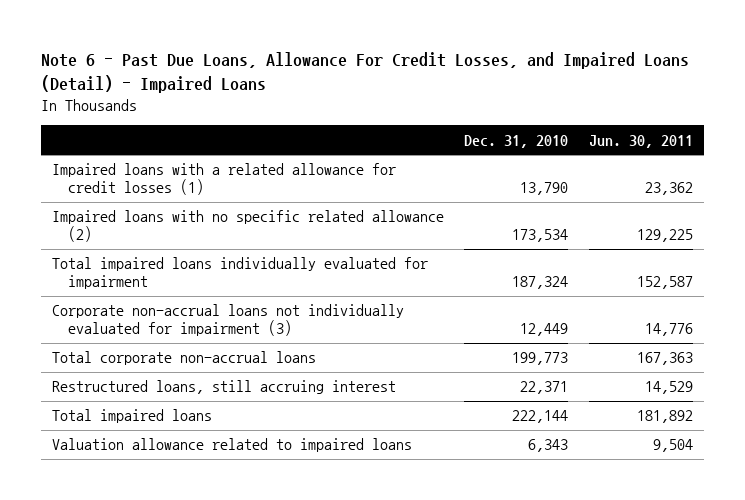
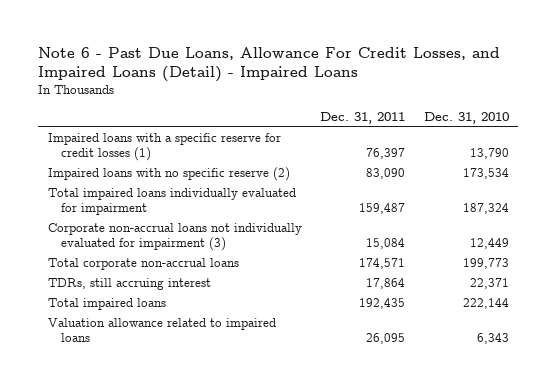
[589,134,694,148] Jun. 30, 2011 -> none
none -> [320,112,406,125] Dec. 31, 2011
[51,163,396,196] Impaired loans with a related allowance for credit losses (1) -> [47,133,281,162] Impaired loans with a specific reserve for credit losses (1)
[51,210,444,243] Impaired loans with no specific related allowance (2) -> [47,167,290,182] Impaired loans with no specific reserve (2)
[51,380,396,395] Restructured loans, still accruing interest -> [47,278,211,291] TDRs, still accruing interest

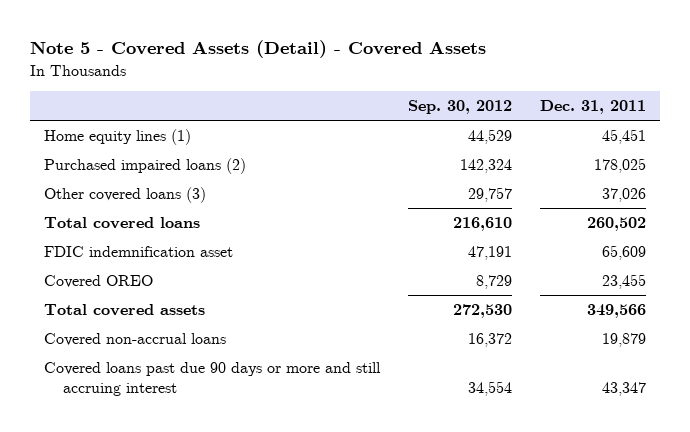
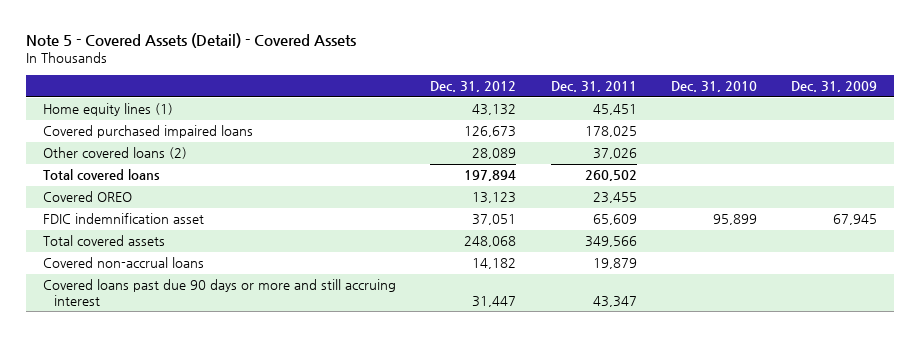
[407,100,512,115] Sep. 30, 2012 -> none
none -> [430,81,517,93] Dec. 31, 2012
none -> [670,81,757,93] Dec. 31, 2010
none -> [790,81,877,93] Dec. 31, 2009
[43,157,246,174] Purchased impaired loans (2) -> [43,125,254,139] Covered purchased impaired loans
[43,186,206,203] Other covered loans (3) -> [43,147,188,160] Other covered loans (2)
[43,245,233,257] FDIC indemnification asset -> [43,213,205,225] FDIC indemnification asset

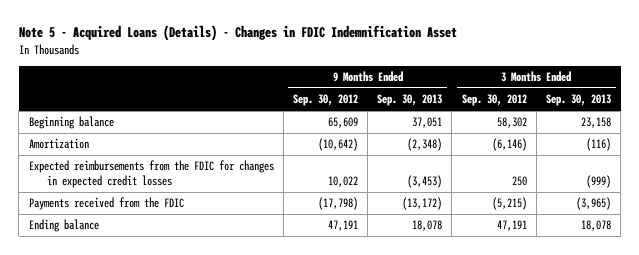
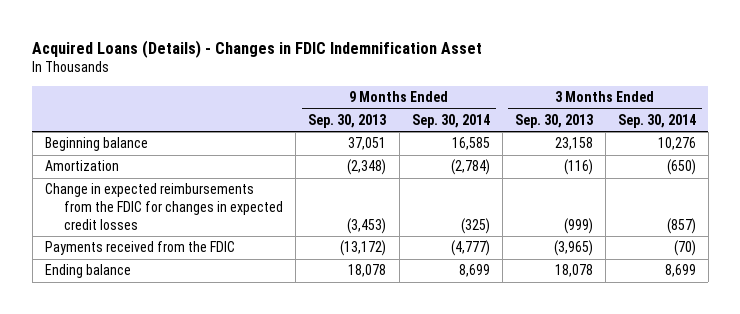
[18,25,457,42] Note 5 - Acquired Loans (Details) - Changes in FDIC Indemnification Asset -> [32,39,483,58] Acquired Loans (Details) - Changes in FDIC Indemnification Asset
[292,94,358,107] Sep. 30, 2012 -> none
[461,94,527,107] Sep. 30, 2012 -> none
none -> [411,113,490,128] Sep. 30, 2014
none -> [617,113,696,128] Sep. 30, 2014
[28,160,274,188] Expected reimbursements from the FDIC for changes in expected credit losses -> [44,183,284,230] Change in expected reimbursements from the FDIC for changes in expected credit losses

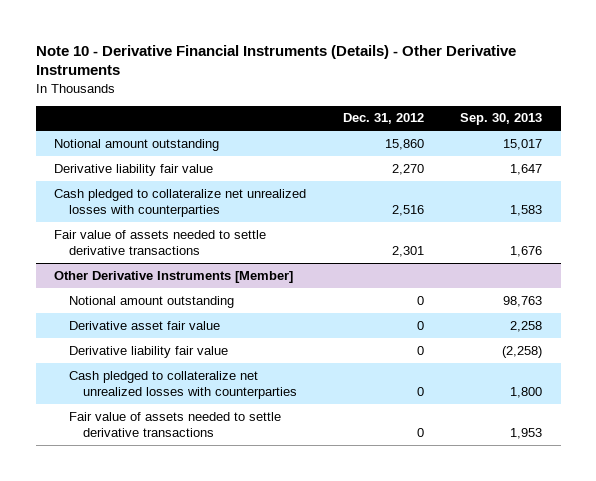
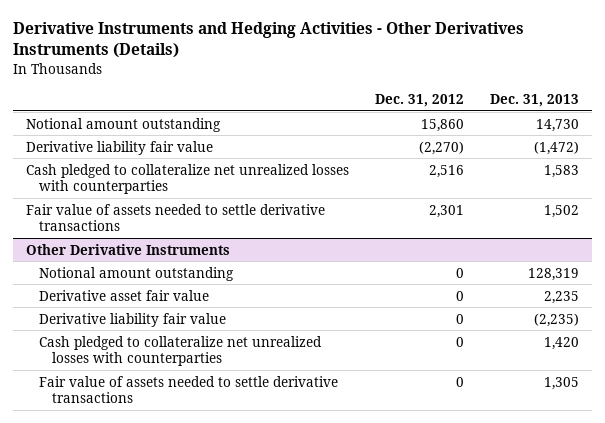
[35,44,516,76] Note 10 - Derivative Financial Instruments (Details) - Other Derivative Instruments -> [12,22,524,59] Derivative Instruments and Hedging Activities - Other Derivatives Instruments (Details)
[460,113,543,126] Sep. 30, 2013 -> none
none -> [489,94,579,108] Dec. 31, 2013
[391,163,424,175] 2,270 -> [418,140,464,155] (2,270)
[54,270,294,283] Other Derivative Instruments [Member] -> [25,243,230,255] Other Derivative Instruments

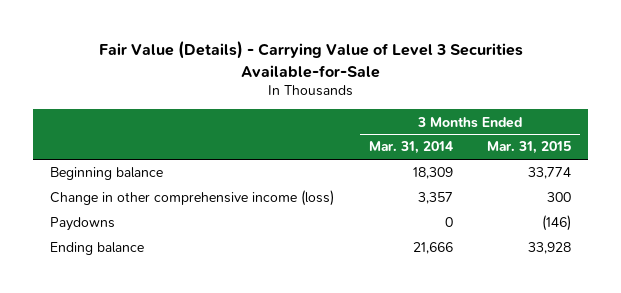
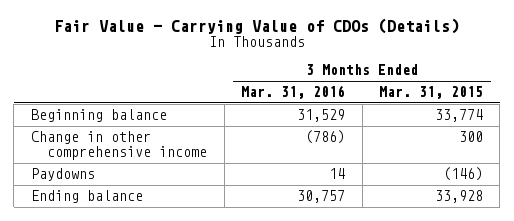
[98,40,523,78] Fair Value (Details) - Carrying Value of Level 3 Securities Available-for-Sale -> [53,17,459,34] Fair Value - Carrying Value of CDOs (Details)
[368,141,453,155] Mar. 31, 2014 -> none
none -> [241,85,346,100] Mar. 31, 2016
[50,190,335,207] Change in other comprehensive income (loss) -> [30,131,208,160] Change in other comprehensive income

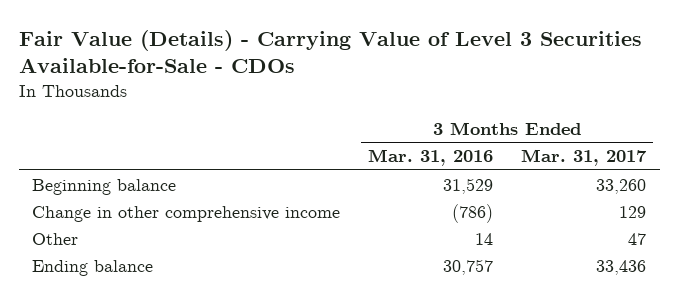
[53,17,459,34] Fair Value - Carrying Value of CDOs (Details) -> [18,29,642,74] Fair Value (Details) - Carrying Value of Level 3 Securities Available-for-Sale - CDOs
[378,86,483,100] Mar. 31, 2015 -> none
none -> [520,148,647,166] Mar. 31, 2017
[30,168,95,182] Paydowns -> none
none -> [32,232,79,245] Other

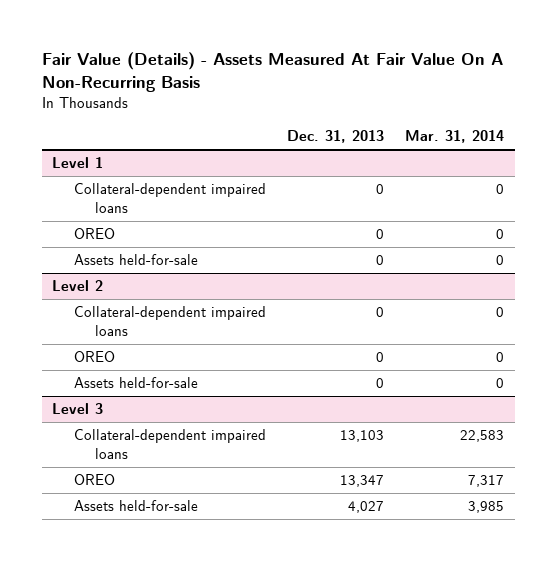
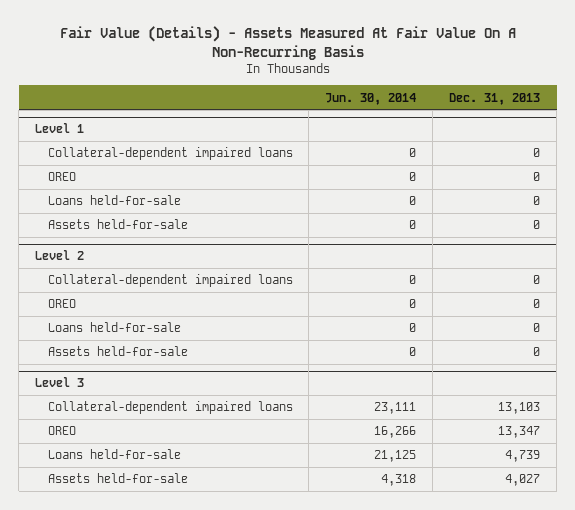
[404,130,504,144] Mar. 31, 2014 -> none
none -> [325,92,417,105] Jun. 30, 2014
none -> [47,195,181,206] Loans held-for-sale
none -> [47,322,181,333] Loans held-for-sale
none -> [47,449,181,460] Loans held-for-sale

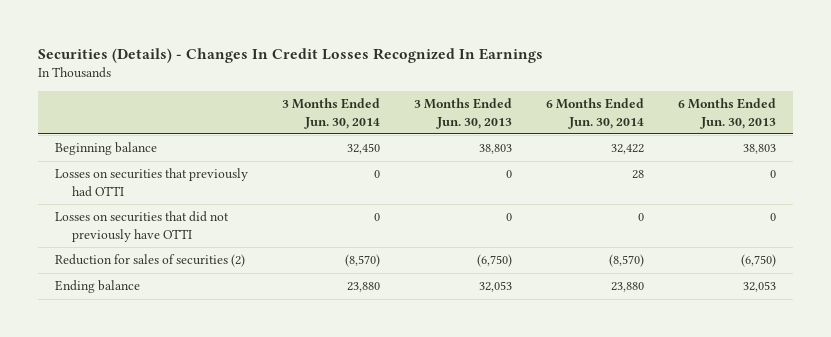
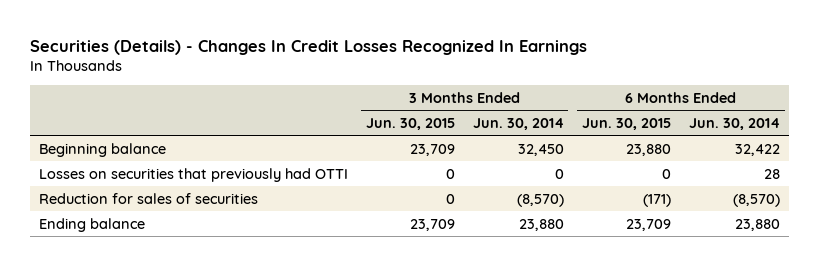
[413,98,512,129] 3 Months Ended Jun. 30, 2013 -> none
[677,98,776,129] 6 Months Ended Jun. 30, 2013 -> none
none -> [365,118,455,131] Jun. 30, 2015
none -> [581,118,671,131] Jun. 30, 2015
[55,211,230,242] Losses on securities that did not previously have OTTI -> none
[55,254,246,268] Reduction for sales of securities (2) -> [38,192,258,204] Reduction for sales of securities

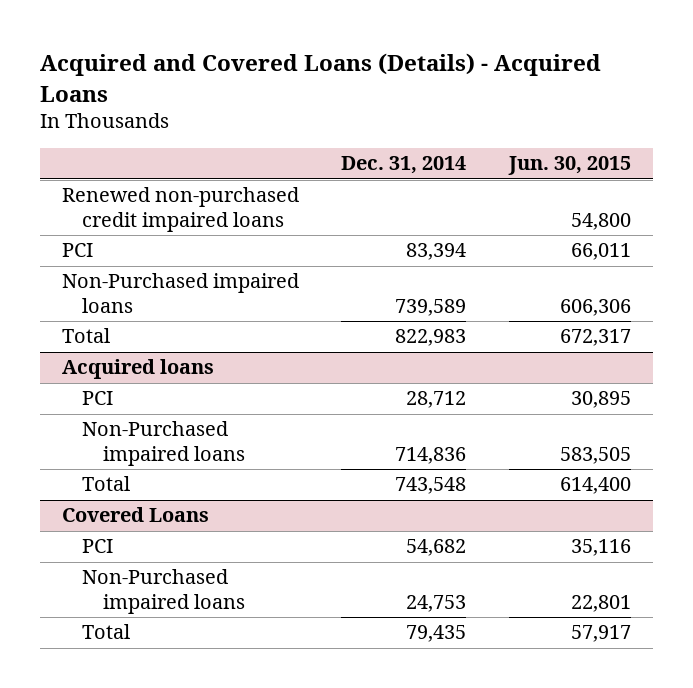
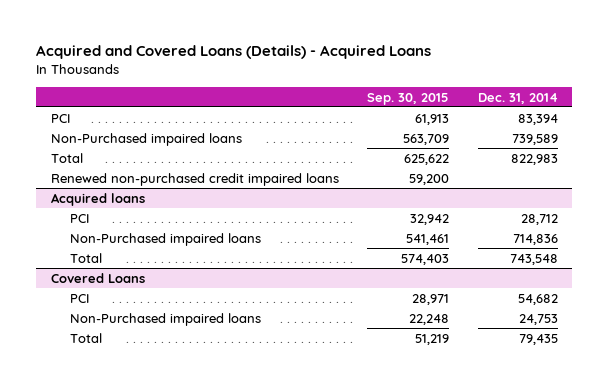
[508,156,632,176] Jun. 30, 2015 -> none
none -> [367,92,450,105] Sep. 30, 2015
[61,187,299,232] Renewed non-purchased credit impaired loans -> [50,172,339,186] Renewed non-purchased credit impaired loans

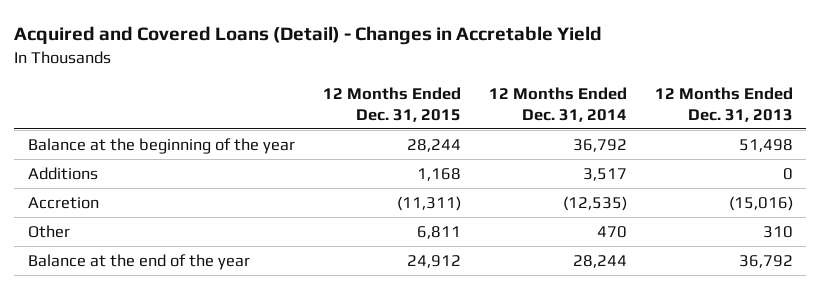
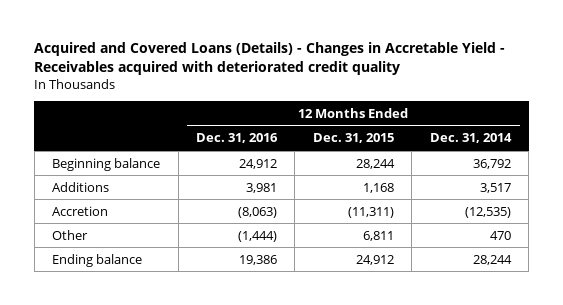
[14,26,603,46] Acquired and Covered Loans (Detail) - Changes in Accretable Yield -> [34,42,506,76] Acquired and Covered Loans (Details) - Changes in Accretable Yield - Receivables acquired with deteriorated credit quality
[654,87,793,122] 12 Months Ended Dec. 31, 2013 -> none
none -> [196,133,279,144] Dec. 31, 2016
[28,137,296,154] Balance at the beginning of the year -> [52,157,161,171] Beginning balance
[28,253,251,270] Balance at the end of the year -> [52,253,143,267] Ending balance

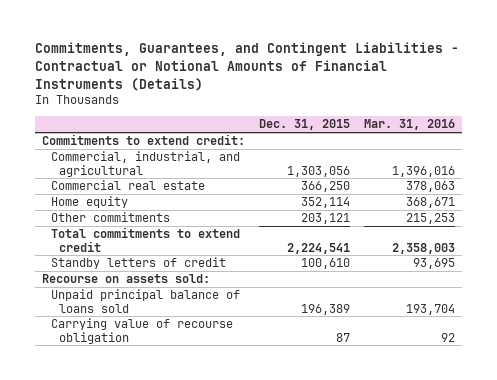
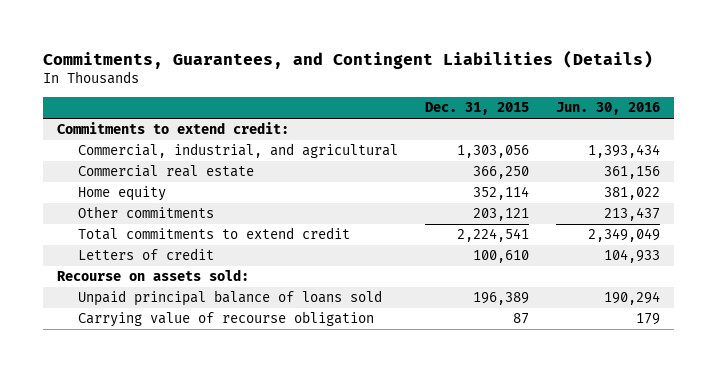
[35,42,460,91] Commitments, Guarantees, and Contingent Liabilities - Contractual or Notional Amounts of Financial Instruments (Details) -> [43,49,654,69] Commitments, Guarantees, and Contingent Liabilities (Details)
[363,119,455,131] Mar. 31, 2016 -> none
none -> [556,102,661,116] Jun. 30, 2016
[50,257,226,270] Standby letters of credit -> [77,248,214,261] Letters of credit

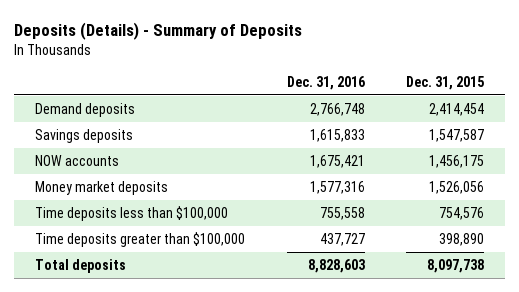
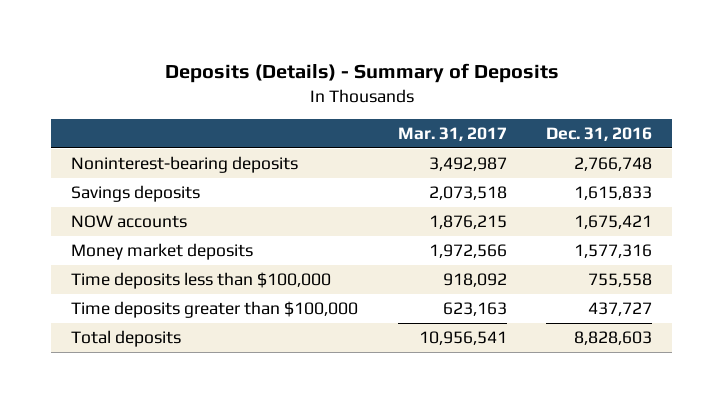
[406,76,485,91] Dec. 31, 2015 -> none
none -> [397,127,507,142] Mar. 31, 2017
[34,102,135,117] Demand deposits -> [70,156,298,174] Noninterest-bearing deposits

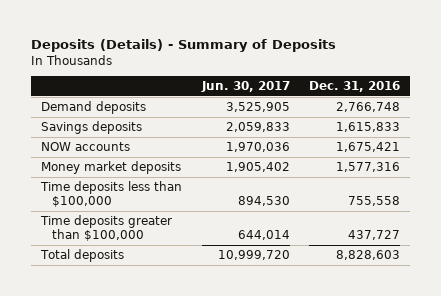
[397,127,507,142] Mar. 31, 2017 -> none
none -> [200,81,290,93] Jun. 30, 2017
[70,156,298,174] Noninterest-bearing deposits -> [41,101,147,115] Demand deposits

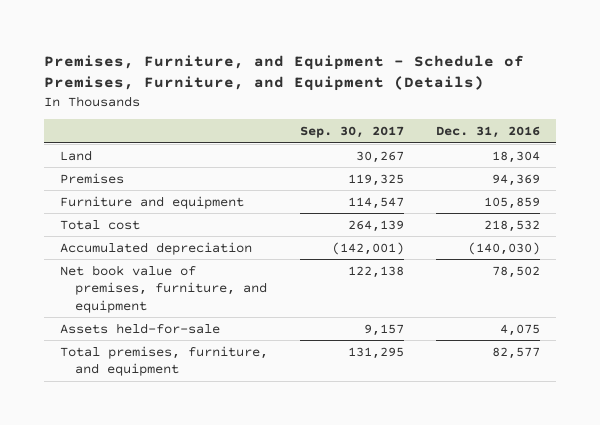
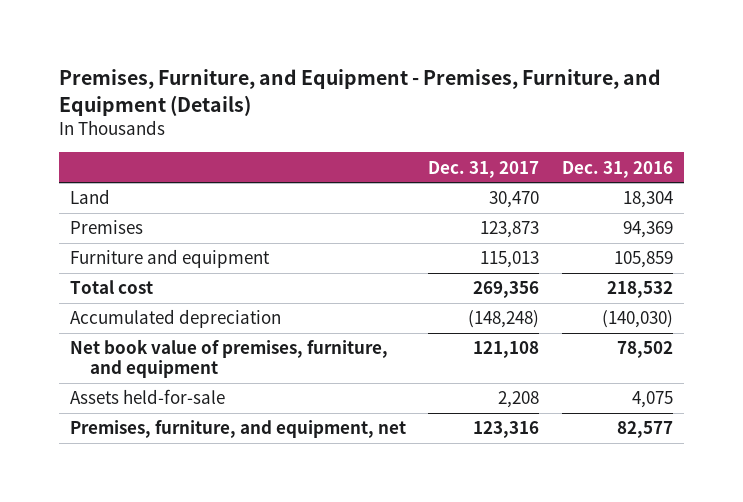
[44,54,525,92] Premises, Furniture, and Equipment - Schedule of Premises, Furniture, and Equipment (Details) -> [58,69,661,116] Premises, Furniture, and Equipment - Premises, Furniture, and Equipment (Details)
[300,126,405,139] Sep. 30, 2017 -> none
none -> [428,160,540,178] Dec. 31, 2017
[60,345,269,377] Total premises, furniture, and equipment -> [69,420,406,439] Premises, furniture, and equipment, net

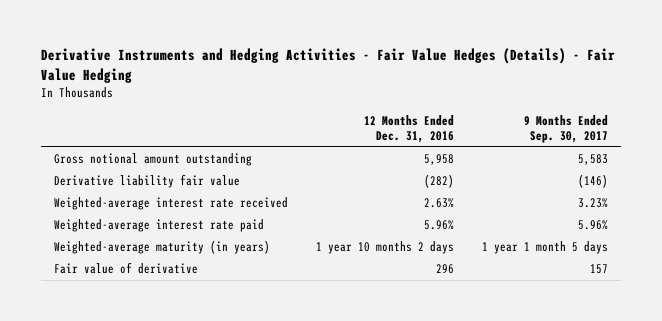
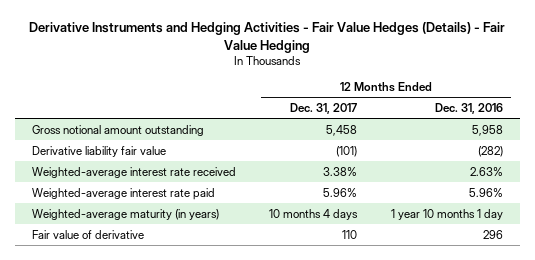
[523,114,608,144] 9 Months Ended Sep. 30, 2017 -> none
none -> [290,103,358,115] Dec. 31, 2017
[316,241,455,255] 1 year 10 months 2 days -> [391,208,504,220] 1 year 10 months 1 day

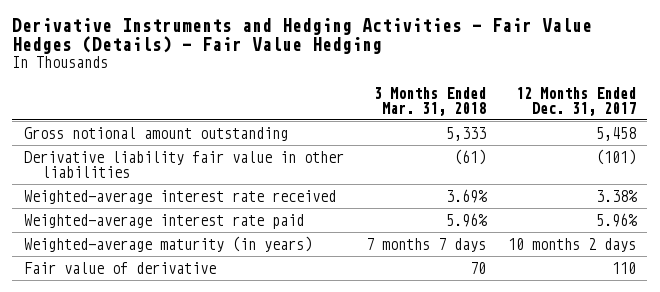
[435,103,504,115] Dec. 31, 2016 -> none
none -> [373,86,486,116] 3 Months Ended Mar. 31, 2018
[31,145,166,157] Derivative liability fair value -> [23,150,344,178] Derivative liability fair value in other liabilities
[269,208,359,220] 10 months 4 days -> [507,237,636,252] 10 months 2 days

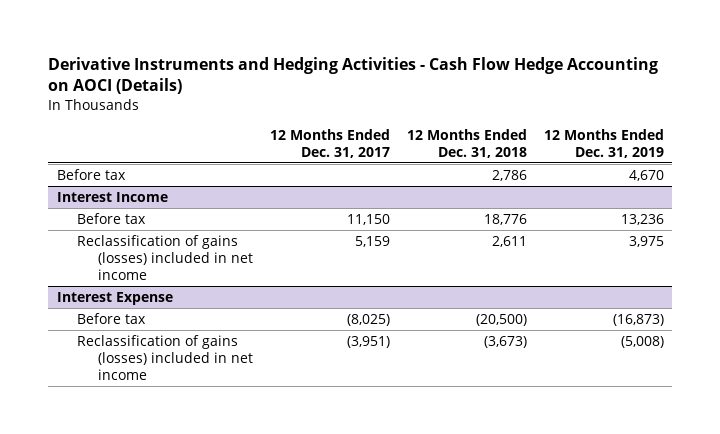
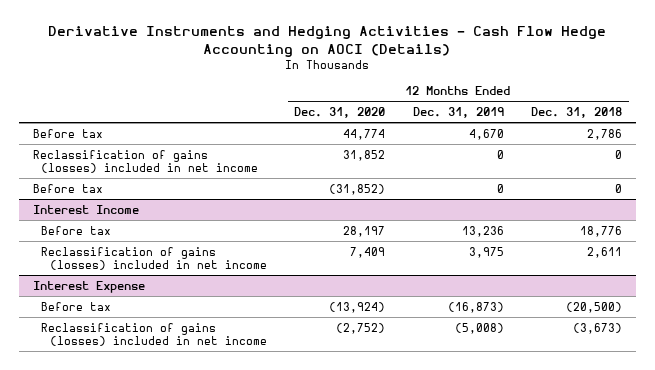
[269,128,390,159] 12 Months Ended Dec. 31, 2017 -> none
none -> [294,107,386,119] Dec. 31, 2020
none -> [32,149,259,173] Reclassification of gains (losses) included in net income
none -> [32,183,103,193] Before tax

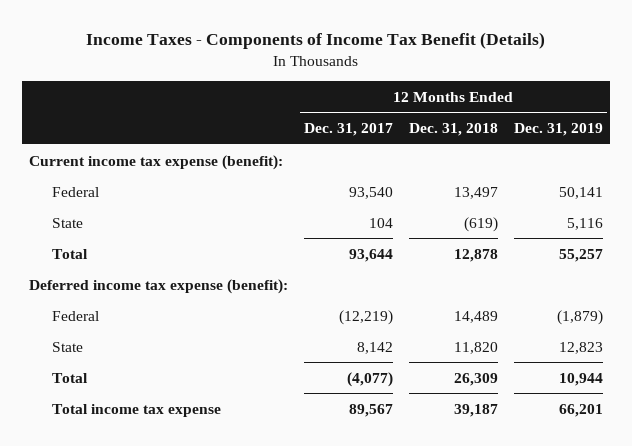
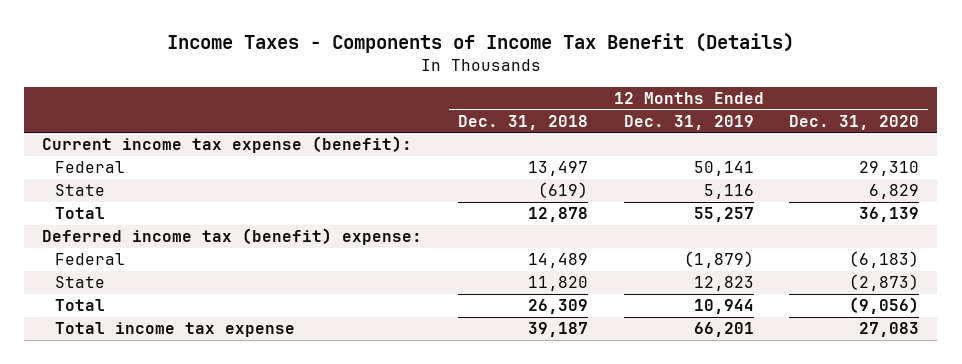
[304,123,394,137] Dec. 31, 2017 -> none
none -> [789,114,920,130] Dec. 31, 2020
[29,278,289,294] Deferred income tax expense (benefit): -> [42,228,423,246] Deferred income tax (benefit) expense:

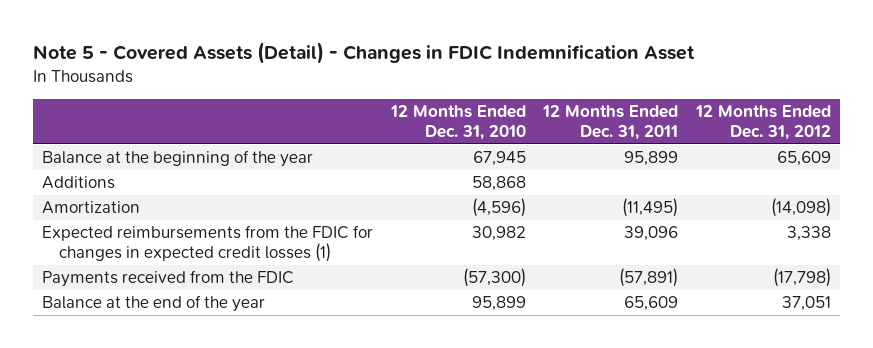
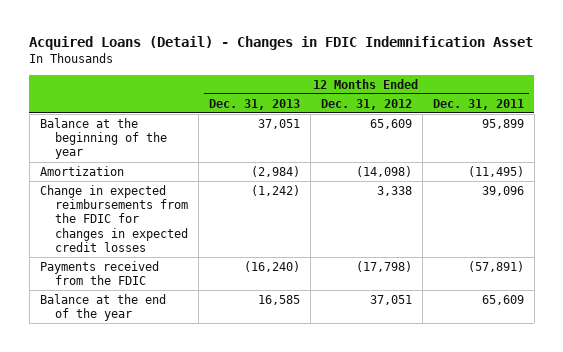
[33,42,696,65] Note 5 - Covered Assets (Detail) - Changes in FDIC Indemnification Asset -> [29,36,534,51] Acquired Loans (Detail) - Changes in FDIC Indemnification Asset
[389,104,526,140] 12 Months Ended Dec. 31, 2010 -> none
none -> [209,98,301,110] Dec. 31, 2013
[41,176,115,190] Additions -> none
[41,225,373,263] Expected reimbursements from the FDIC for changes in expected credit losses (1) -> [39,184,189,253] Change in expected reimbursements from the FDIC for changes in expected credit losses

